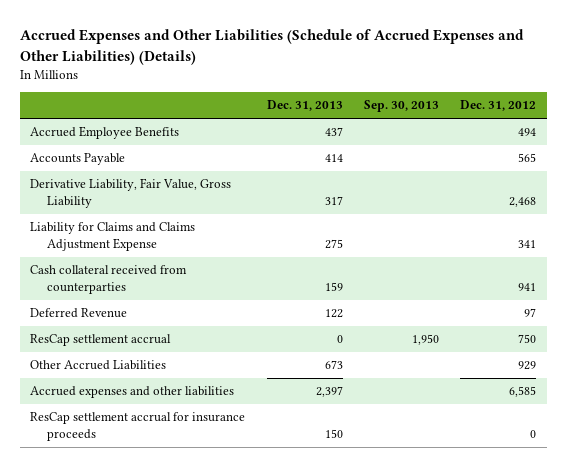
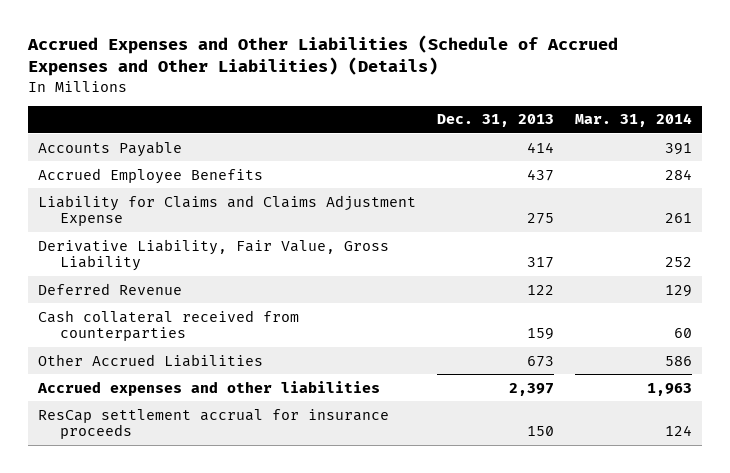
[363,100,439,113] Sep. 30, 2013 -> none
[460,100,537,112] Dec. 31, 2012 -> none
none -> [574,113,692,128] Mar. 31, 2014
[30,126,180,140] Accrued Employee Benefits -> [38,167,264,184] Accrued Employee Benefits
[30,178,232,209] Derivative Liability, Fair Value, Gross Liability -> [38,238,390,272] Derivative Liability, Fair Value, Gross Liability
[30,334,172,347] ResCap settlement accrual -> none
[30,265,188,295] Cash collateral received from counterparties -> [38,309,300,342] Cash collateral received from counterparties

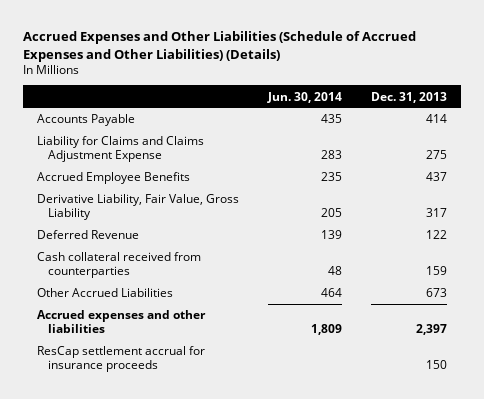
[574,113,692,128] Mar. 31, 2014 -> none
none -> [267,91,343,103] Jun. 30, 2014
[38,167,264,184] Accrued Employee Benefits -> [37,172,191,185] Accrued Employee Benefits

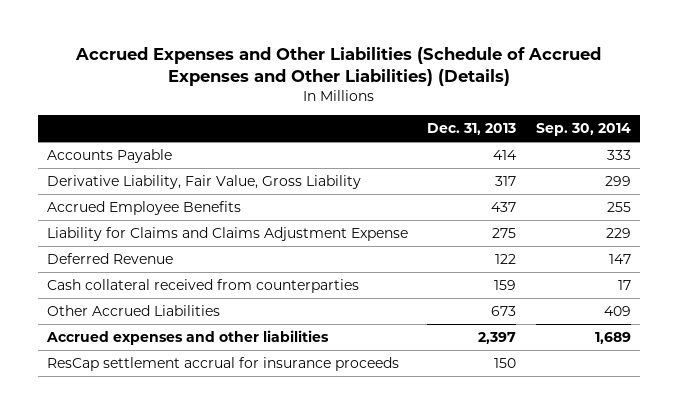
[267,91,343,103] Jun. 30, 2014 -> none
none -> [535,123,631,137] Sep. 30, 2014
[37,172,191,185] Accrued Employee Benefits -> [47,201,242,216] Accrued Employee Benefits
[37,136,205,162] Liability for Claims and Claims Adjustment Expense -> [47,227,409,242] Liability for Claims and Claims Adjustment Expense

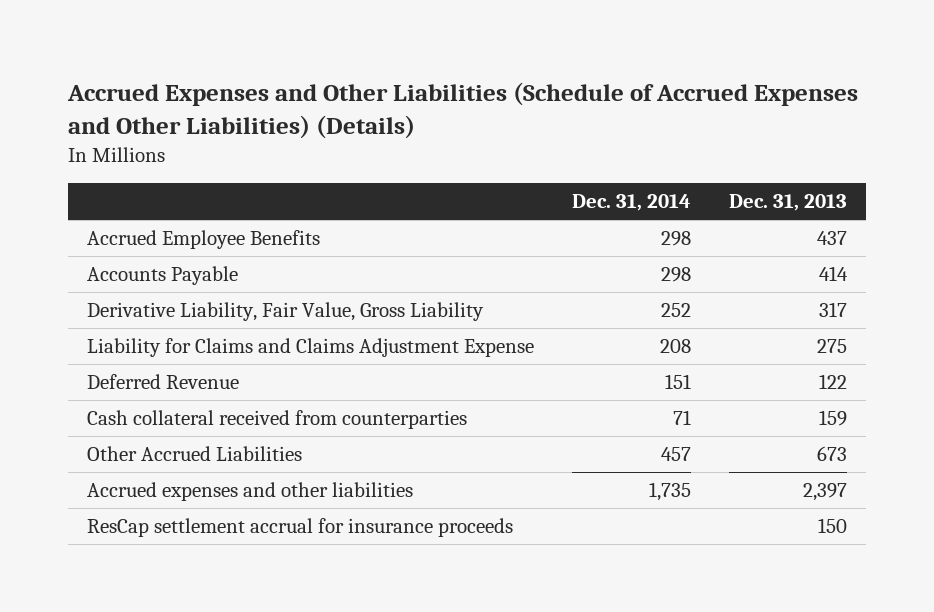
[535,123,631,137] Sep. 30, 2014 -> none
none -> [572,194,692,212] Dec. 31, 2014
[47,201,242,216] Accrued Employee Benefits -> [87,230,321,250] Accrued Employee Benefits

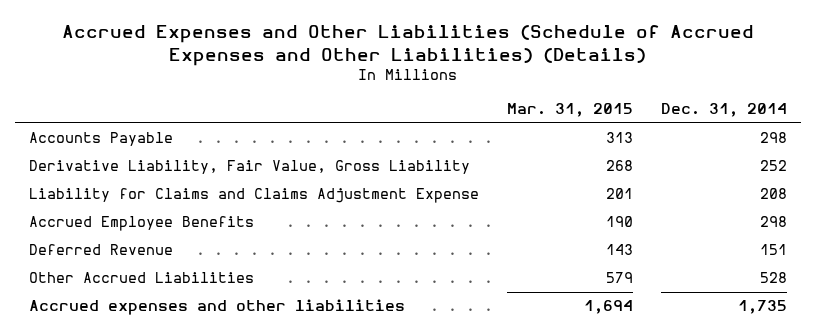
[729,194,848,212] Dec. 31, 2013 -> none
none -> [507,103,634,118] Mar. 31, 2015
[87,230,321,250] Accrued Employee Benefits -> [29,216,255,232] Accrued Employee Benefits
[87,410,468,430] Cash collateral received from counterparties -> none
[661,447,692,462] 457 -> [760,272,788,284] 528
[87,518,514,538] ResCap settlement accrual for insurance proceeds -> none

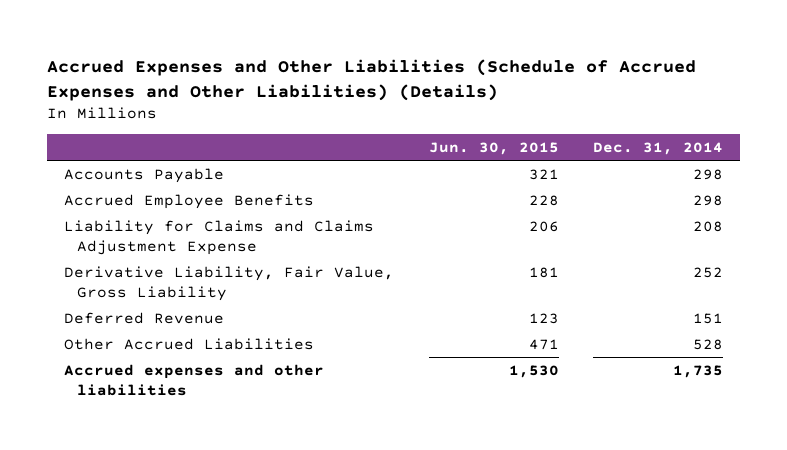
[507,103,634,118] Mar. 31, 2015 -> none
none -> [428,141,559,155] Jun. 30, 2015
[29,188,480,204] Liability for Claims and Claims Adjustment Expense -> [64,219,375,255] Liability for Claims and Claims Adjustment Expense
[29,160,471,175] Derivative Liability, Fair Value, Gross Liability -> [64,265,395,301] Derivative Liability, Fair Value, Gross Liability

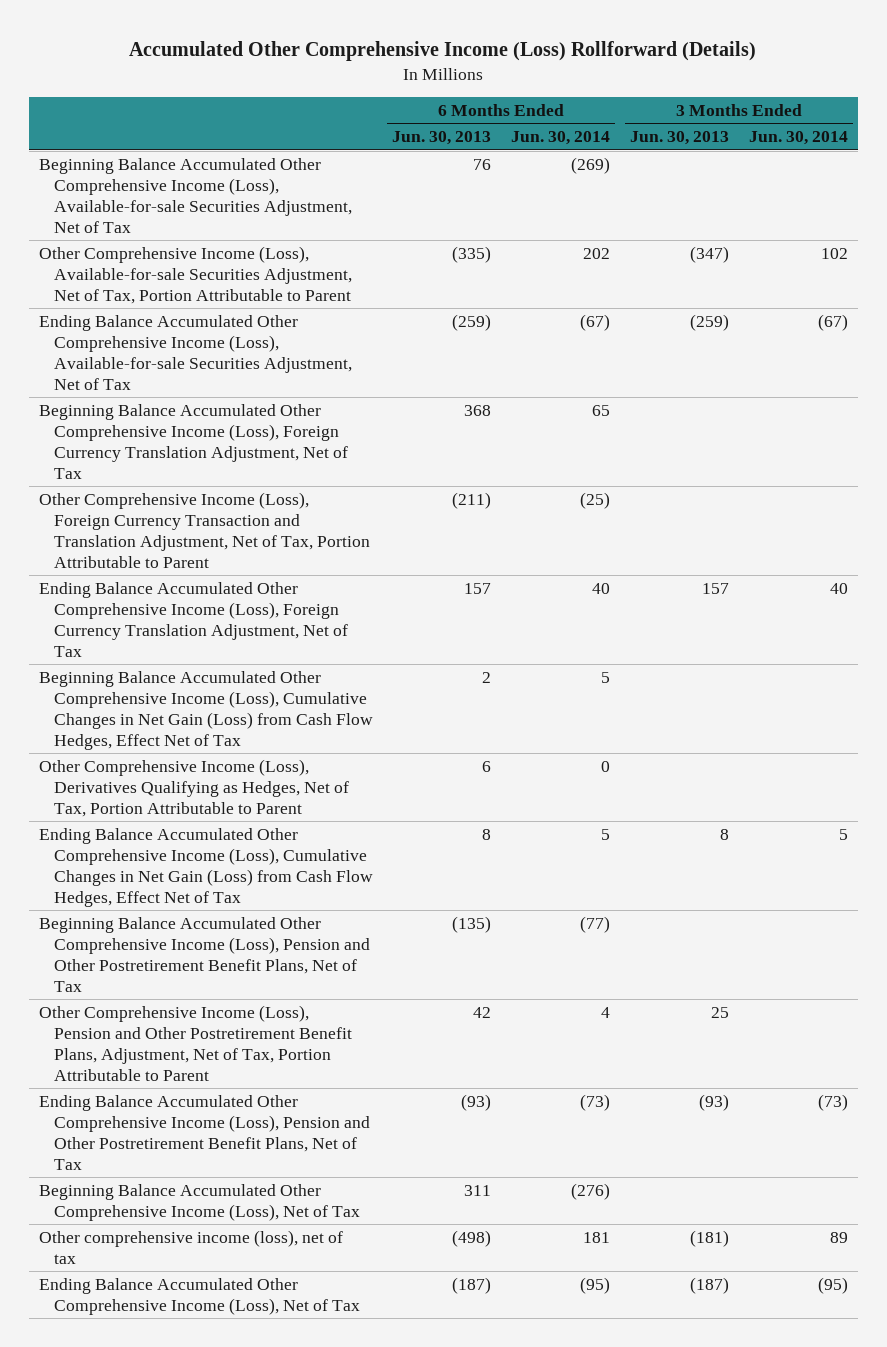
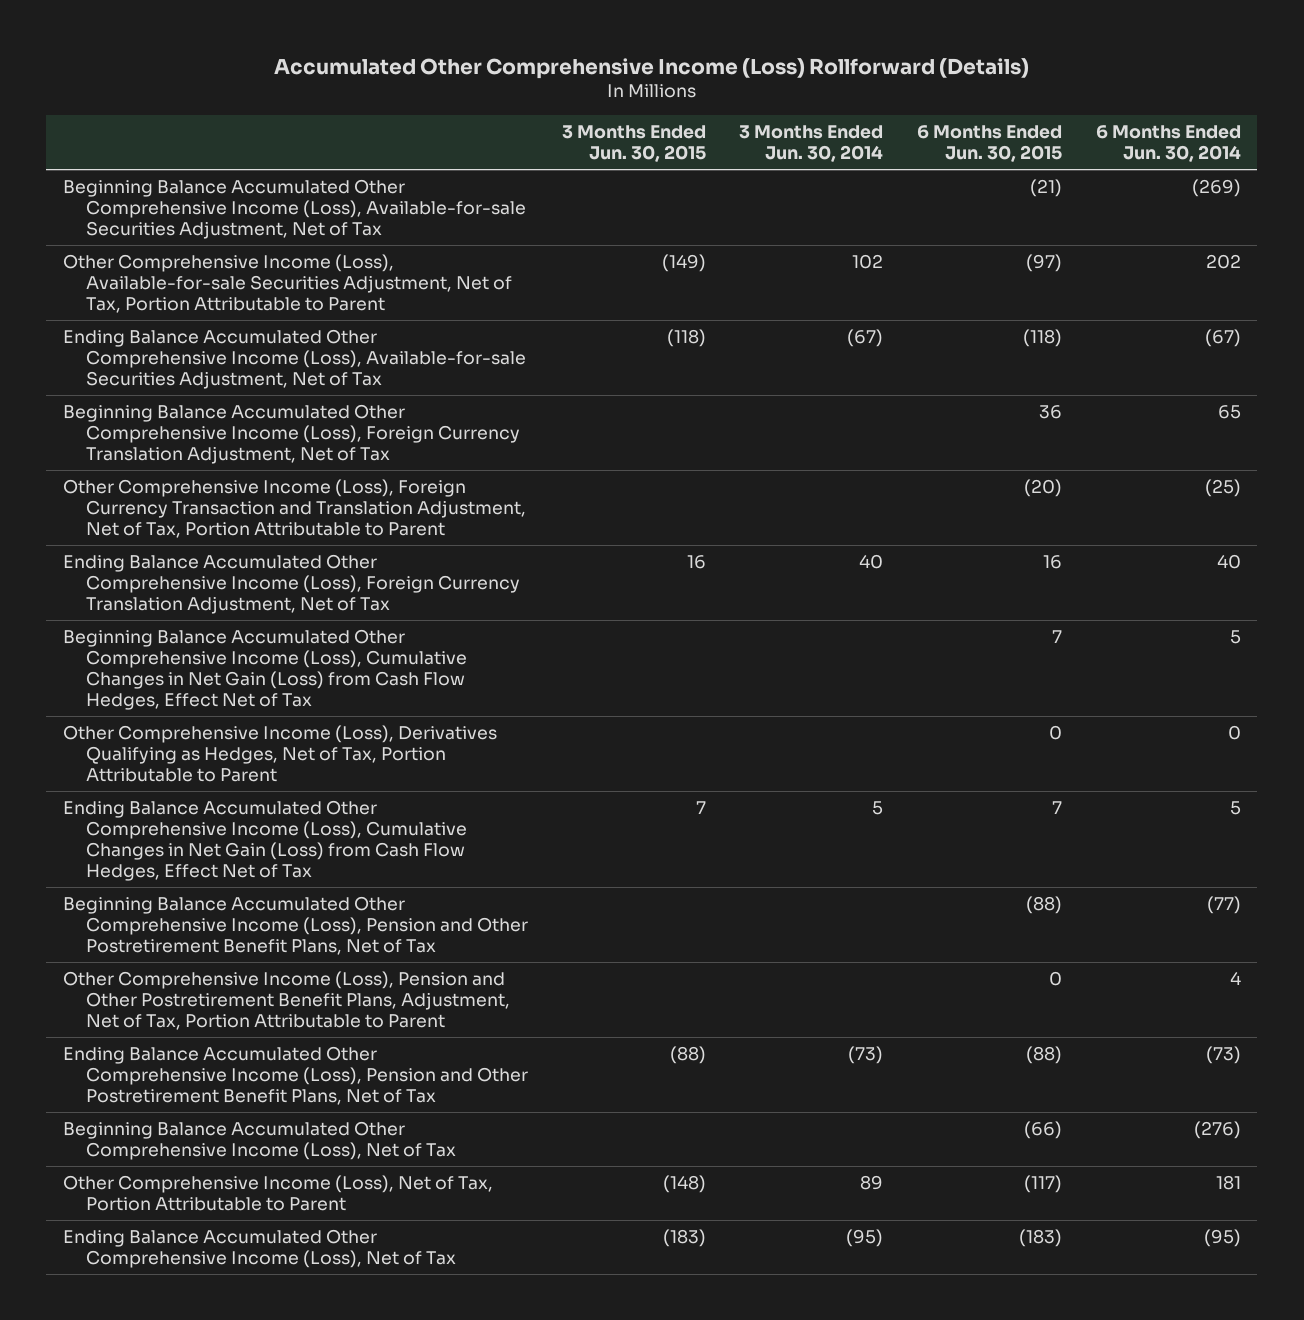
[392,131,492,146] Jun. 30, 2013 -> none
[629,131,729,146] Jun. 30, 2013 -> none
none -> [561,125,706,162] 3 Months Ended Jun. 30, 2015
none -> [916,125,1062,162] 6 Months Ended Jun. 30, 2015
[38,1229,343,1264] Other comprehensive income (loss), net of tax -> [63,1175,494,1211] Other Comprehensive Income (Loss), Net of Tax, Portion Attributable to Parent

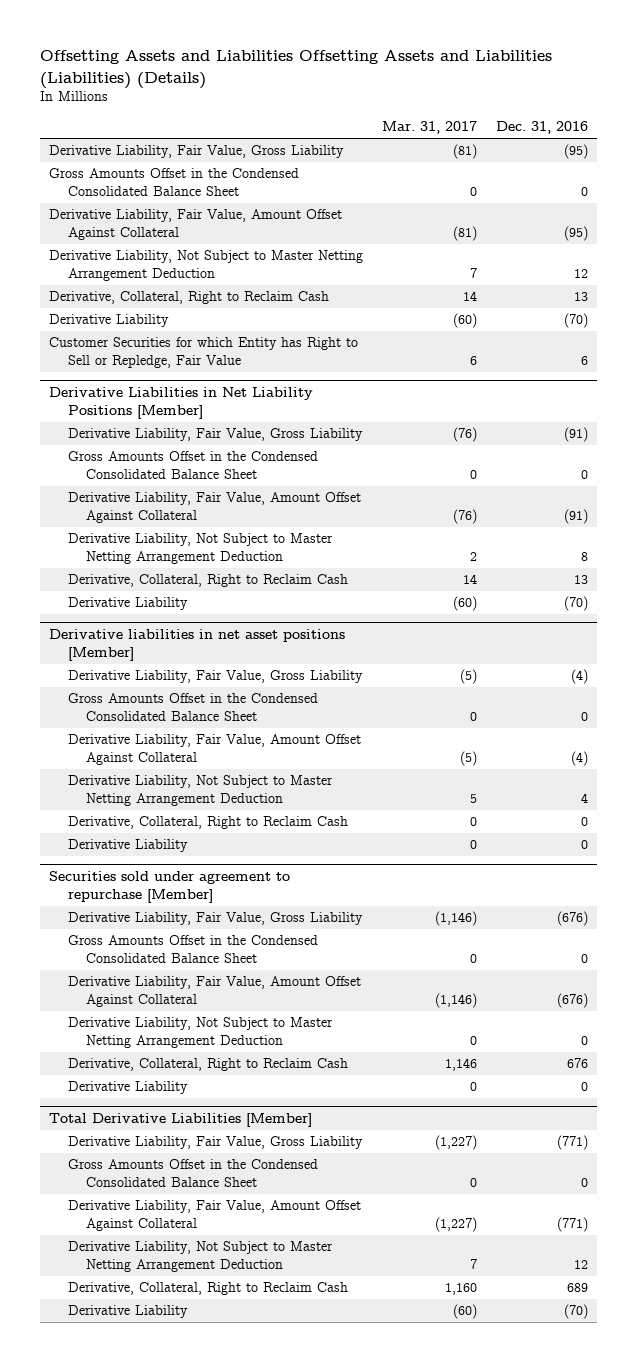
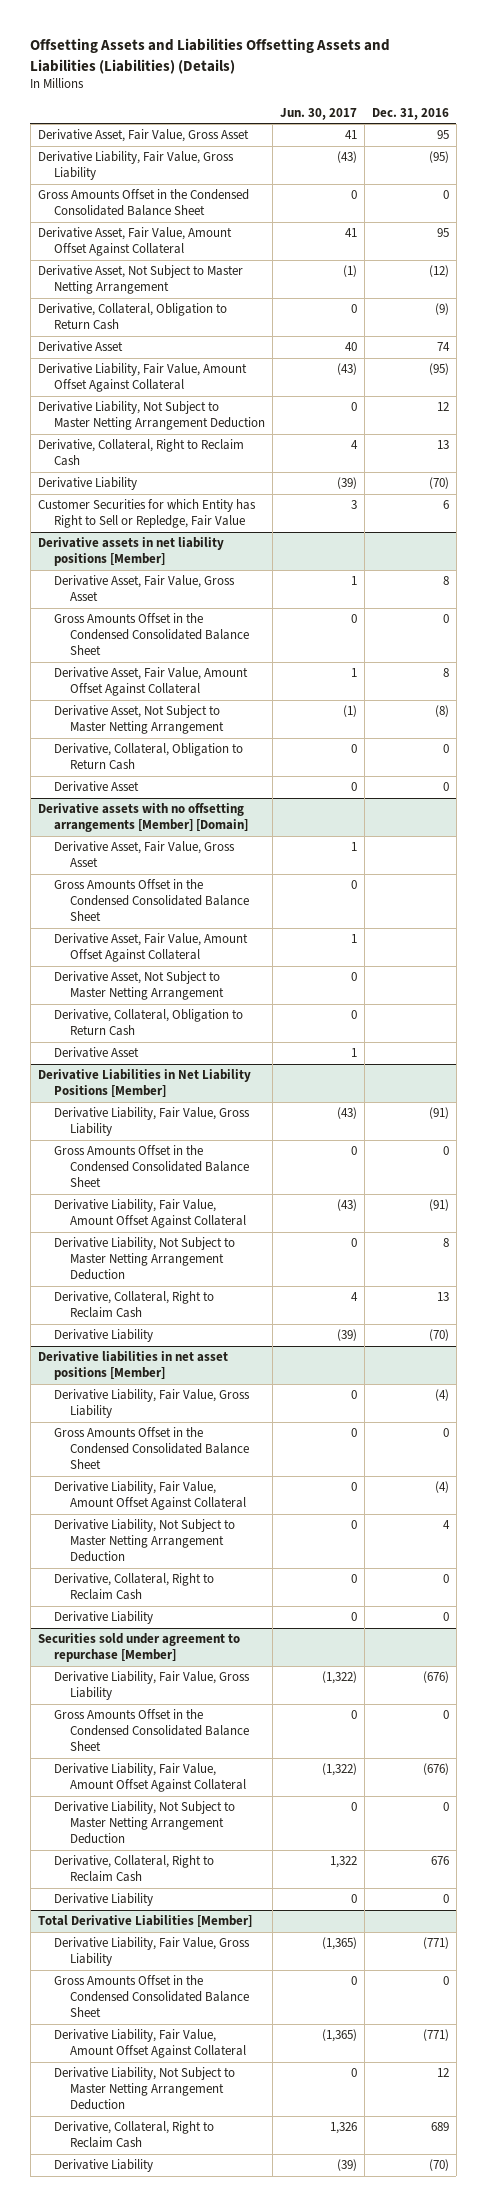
[382,121,478,135] Mar. 31, 2017 -> none
none -> [279,107,357,120] Jun. 30, 2017
none -> [37,129,249,143] Derivative Asset, Fair Value, Gross Asset
none -> [37,227,232,257] Derivative Asset, Fair Value, Amount Offset Against Collateral
none -> [37,265,243,295] Derivative Asset, Not Subject to Master Netting Arrangement
none -> [37,303,227,331] Derivative, Collateral, Obligation to Return Cash
none -> [37,341,123,353] Derivative Asset
none -> [37,537,224,567] Derivative assets in net liability positions [Member]
none -> [53,575,235,602] Derivative Asset, Fair Value, Gross Asset
none -> [53,613,250,656] Gross Amounts Offset in the Condensed Consolidated Balance Sheet
none -> [53,667,248,697] Derivative Asset, Fair Value, Amount Offset Against Collateral
none -> [53,705,225,735] Derivative Asset, Not Subject to Master Netting Arrangement
none -> [53,743,243,771] Derivative, Collateral, Obligation to Return Cash
none -> [53,781,139,793] Derivative Asset
none -> [37,803,248,833] Derivative assets with no offsetting arrangements [Member] [Domain]
none -> [53,841,235,868] Derivative Asset, Fair Value, Gross Asset
none -> [53,879,250,922] Gross Amounts Offset in the Condensed Consolidated Balance Sheet
none -> [53,933,248,963] Derivative Asset, Fair Value, Amount Offset Against Collateral
none -> [53,971,225,1001] Derivative Asset, Not Subject to Master Netting Arrangement
none -> [53,1009,243,1037] Derivative, Collateral, Obligation to Return Cash
none -> [53,1047,139,1059] Derivative Asset

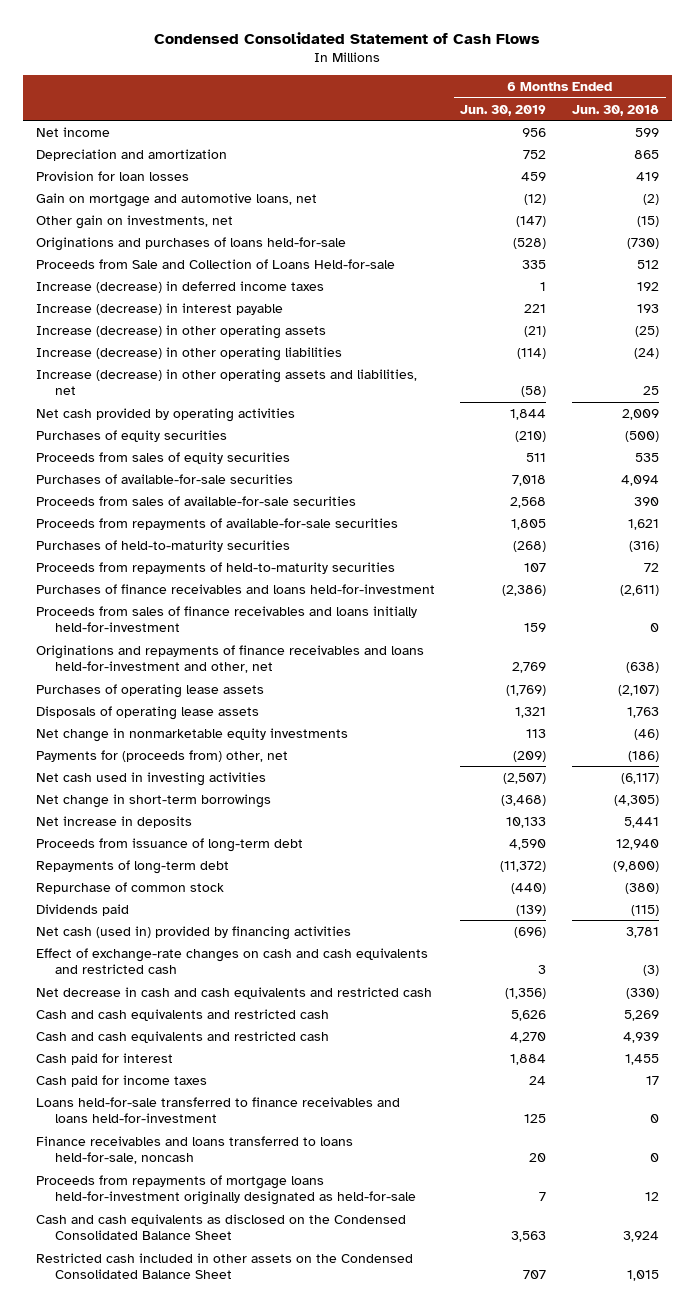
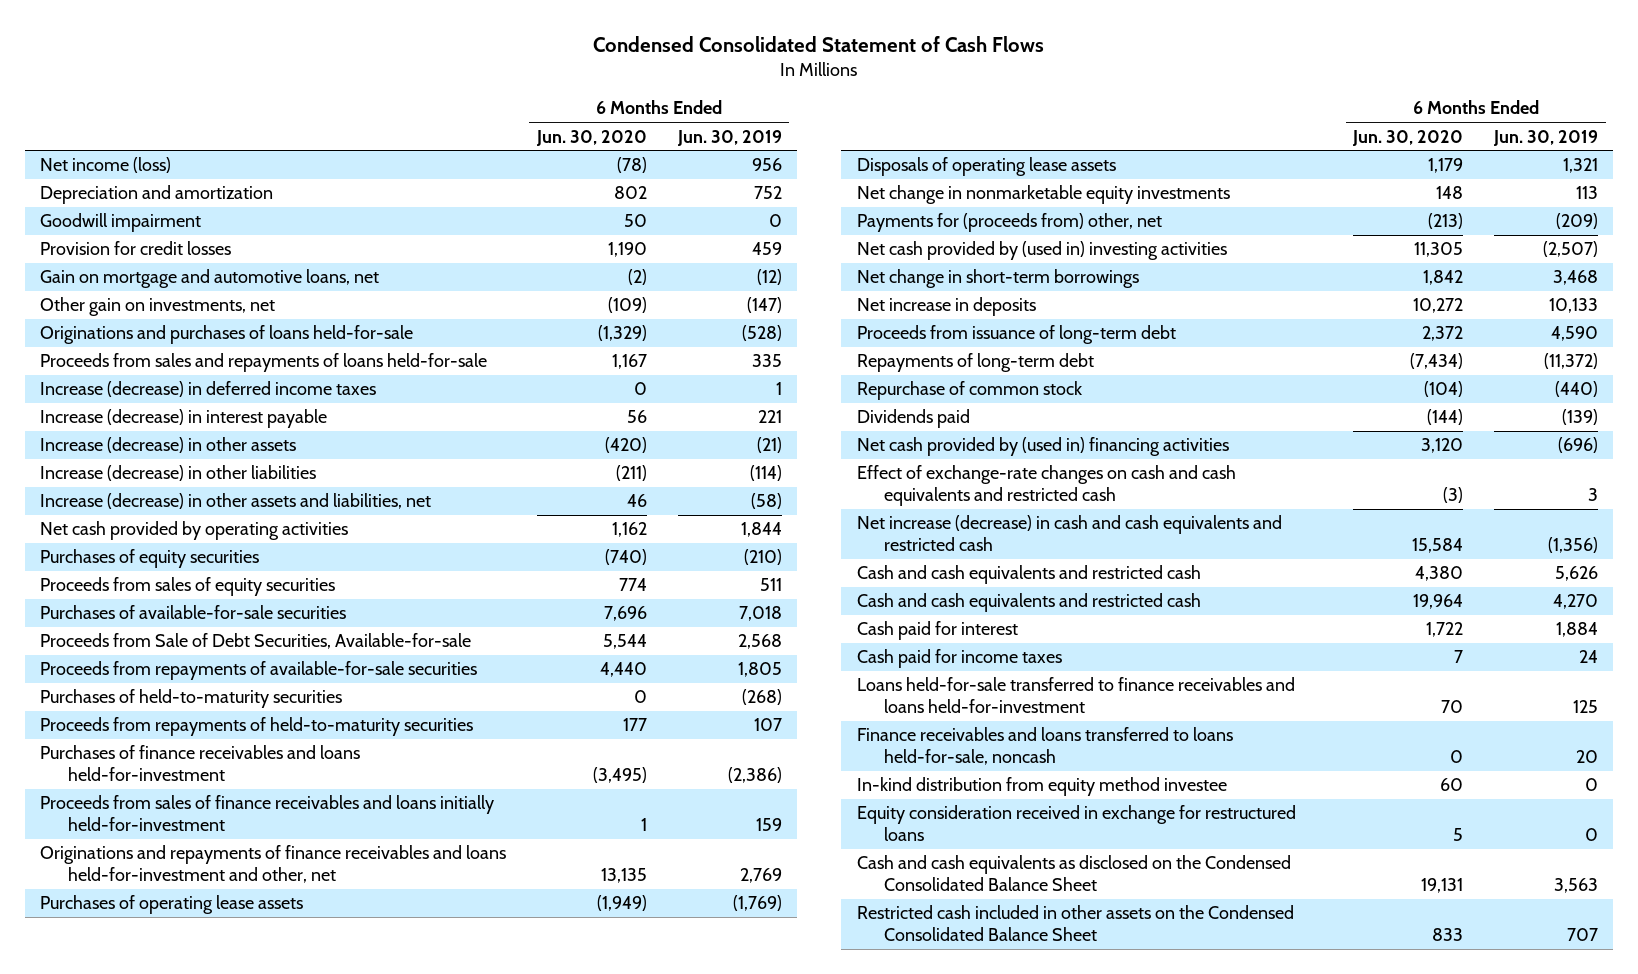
[572,104,660,116] Jun. 30, 2018 -> none
none -> [535,129,647,146] Jun. 30, 2020
[35,126,110,137] Net income -> [40,157,172,174] Net income (loss)
none -> [40,213,202,233] Goodwill impairment
[35,170,189,181] Provision for loan losses -> [40,241,232,256] Provision for credit losses
[35,258,395,269] Proceeds from Sale and Collection of Loans Held-for-sale -> [40,353,488,373] Proceeds from sales and repayments of loans held-for-sale
[35,324,326,339] Increase (decrease) in other operating assets -> [40,437,297,454] Increase (decrease) in other assets
[35,346,342,361] Increase (decrease) in other operating liabilities -> [40,465,317,482] Increase (decrease) in other liabilities
[35,368,417,396] Increase (decrease) in other operating assets and liabilities, net -> [40,493,432,510] Increase (decrease) in other assets and liabilities, net
[35,495,356,506] Proceeds from sales of available-for-sale securities -> [40,633,472,650] Proceeds from Sale of Debt Securities, Available-for-sale
[35,771,266,786] Net cash used in investing activities -> [856,241,1227,261] Net cash provided by (used in) investing activities
[501,794,547,806] (3,468) -> [1553,270,1599,286] 3,468
[35,925,351,940] Net cash (used in) provided by financing activities -> [856,437,1229,457] Net cash provided by (used in) financing activities
[35,986,432,999] Net decrease in cash and cash equivalents and restricted cash -> [856,515,1282,552] Net increase (decrease) in cash and cash equivalents and restricted cash
[35,1174,416,1206] Proceeds from repayments of mortgage loans held-for-investment originally designated as held-for-sale -> none
none -> [856,777,1227,797] In-kind distribution from equity method investee
none -> [856,805,1296,842] Equity consideration received in exchange for restructured loans

